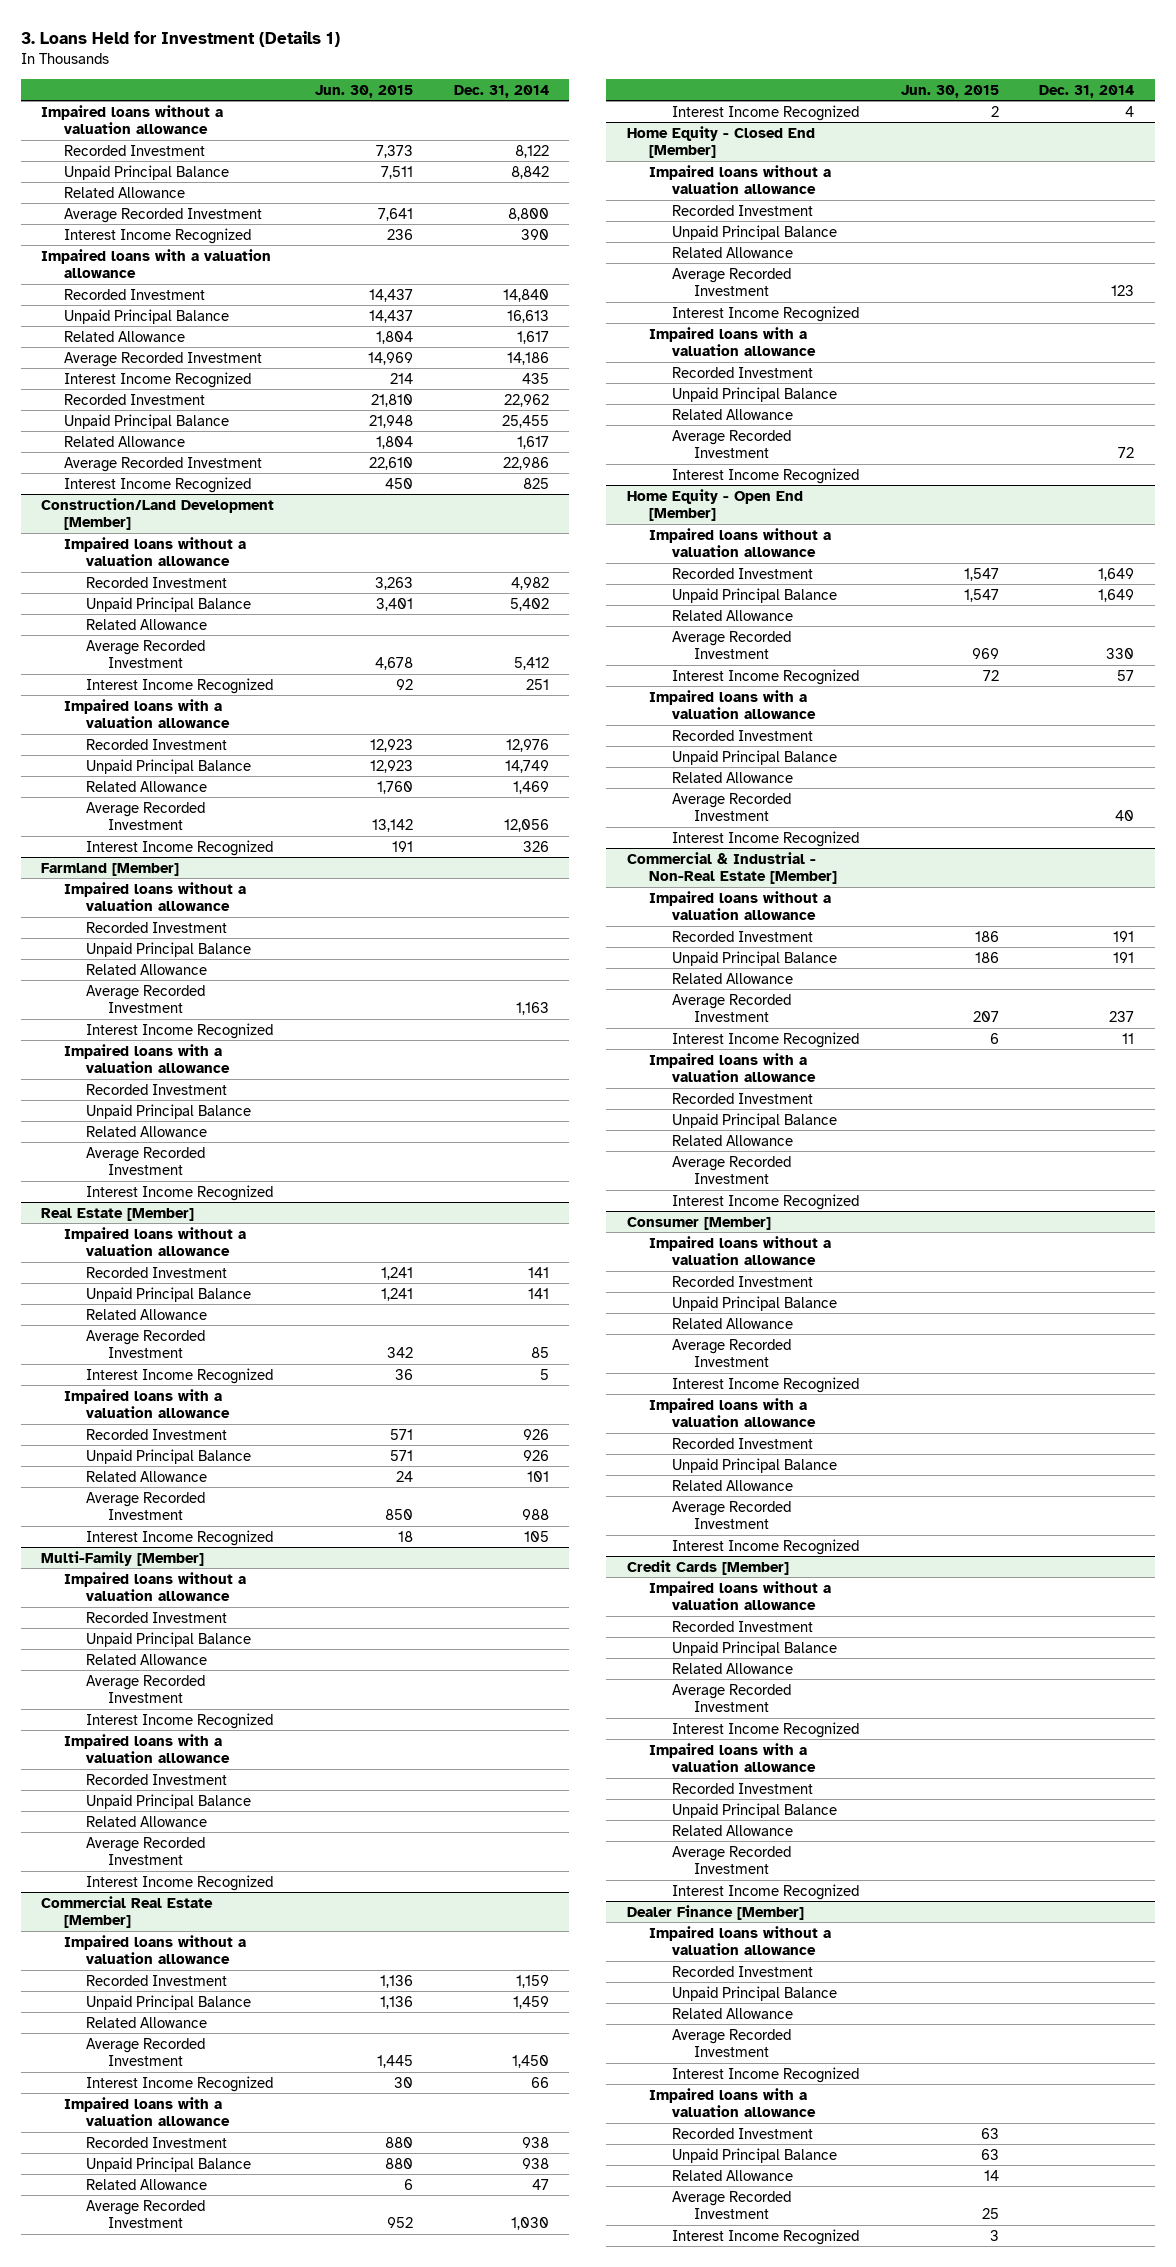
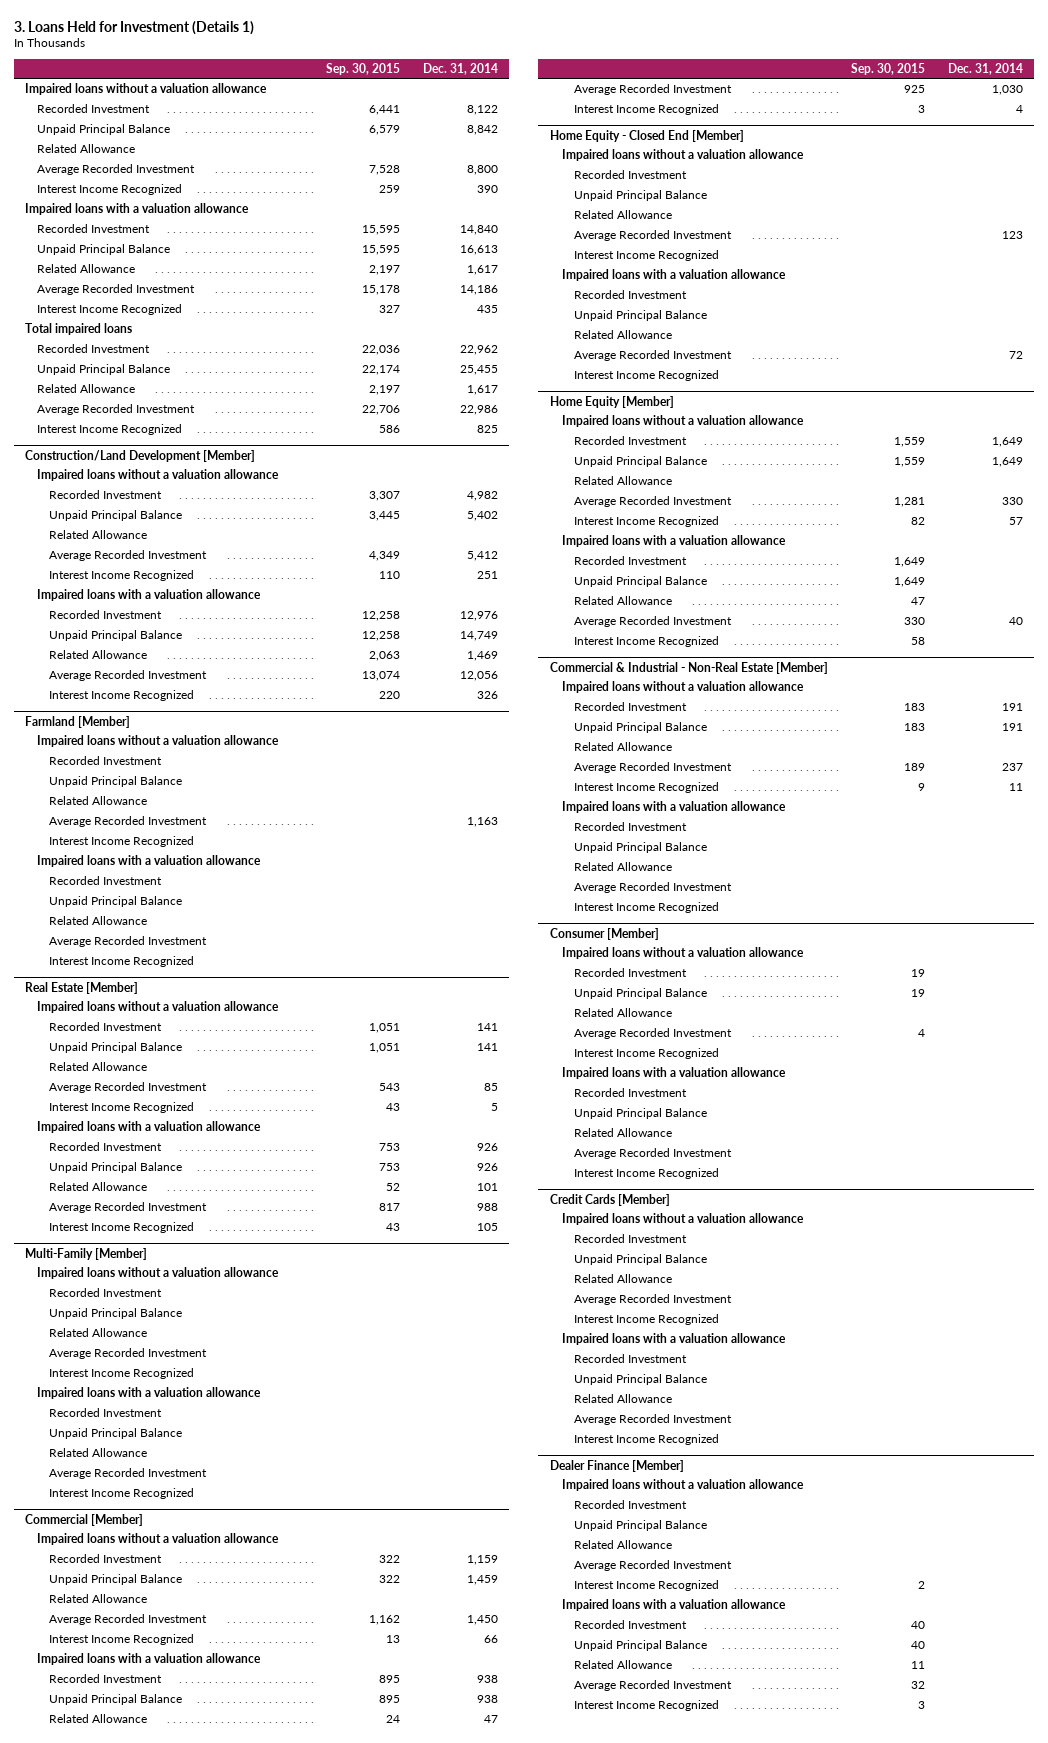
[315,84,414,98] Jun. 30, 2015 -> none
none -> [325,62,400,75] Sep. 30, 2015
none -> [25,322,133,335] Total impaired loans
[41,1895,214,1929] Commercial Real Estate [Member] -> [25,1513,144,1526] Commercial [Member]
[626,488,803,522] Home Equity - Open End [Member] -> [549,395,674,408] Home Equity [Member]

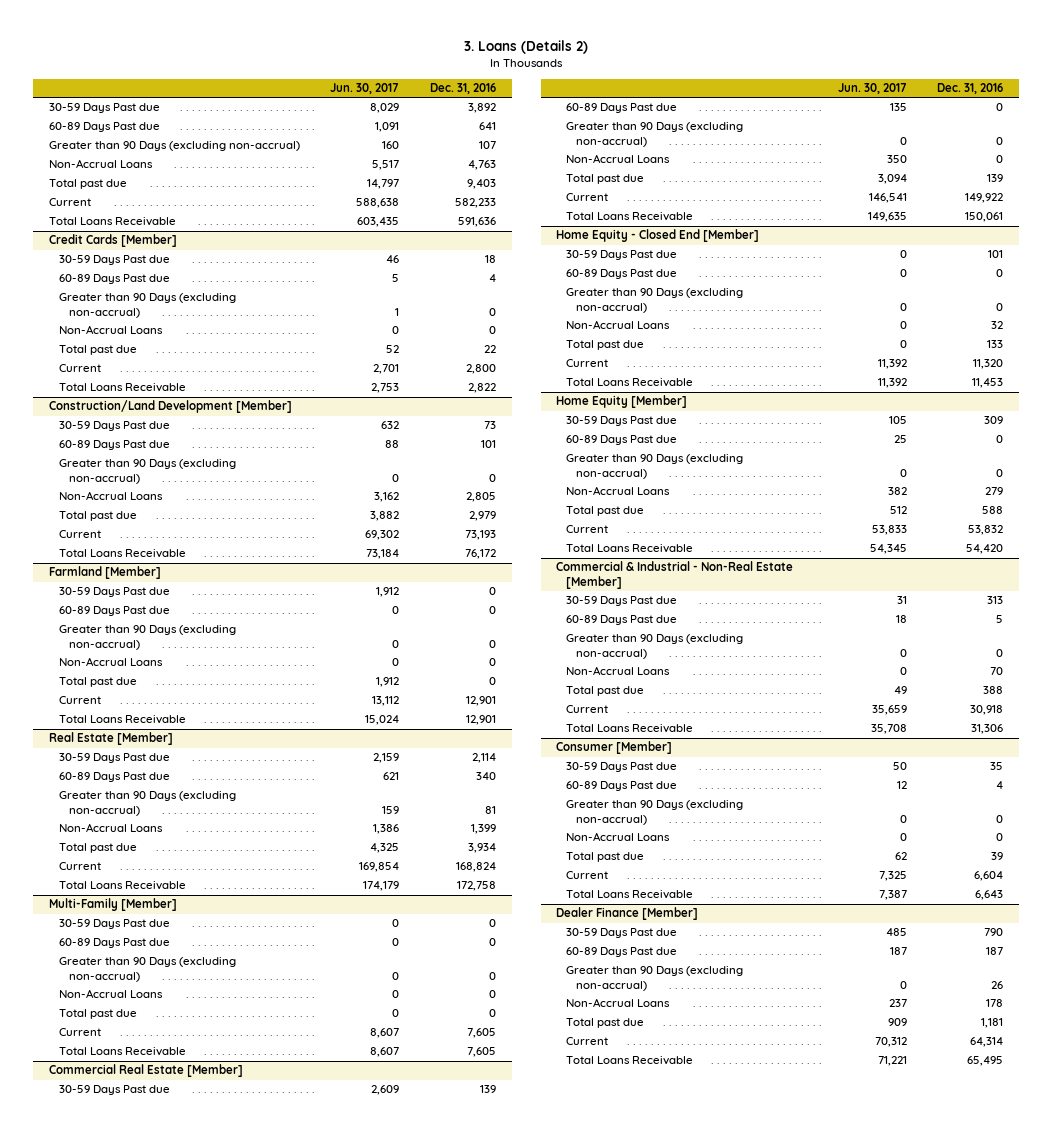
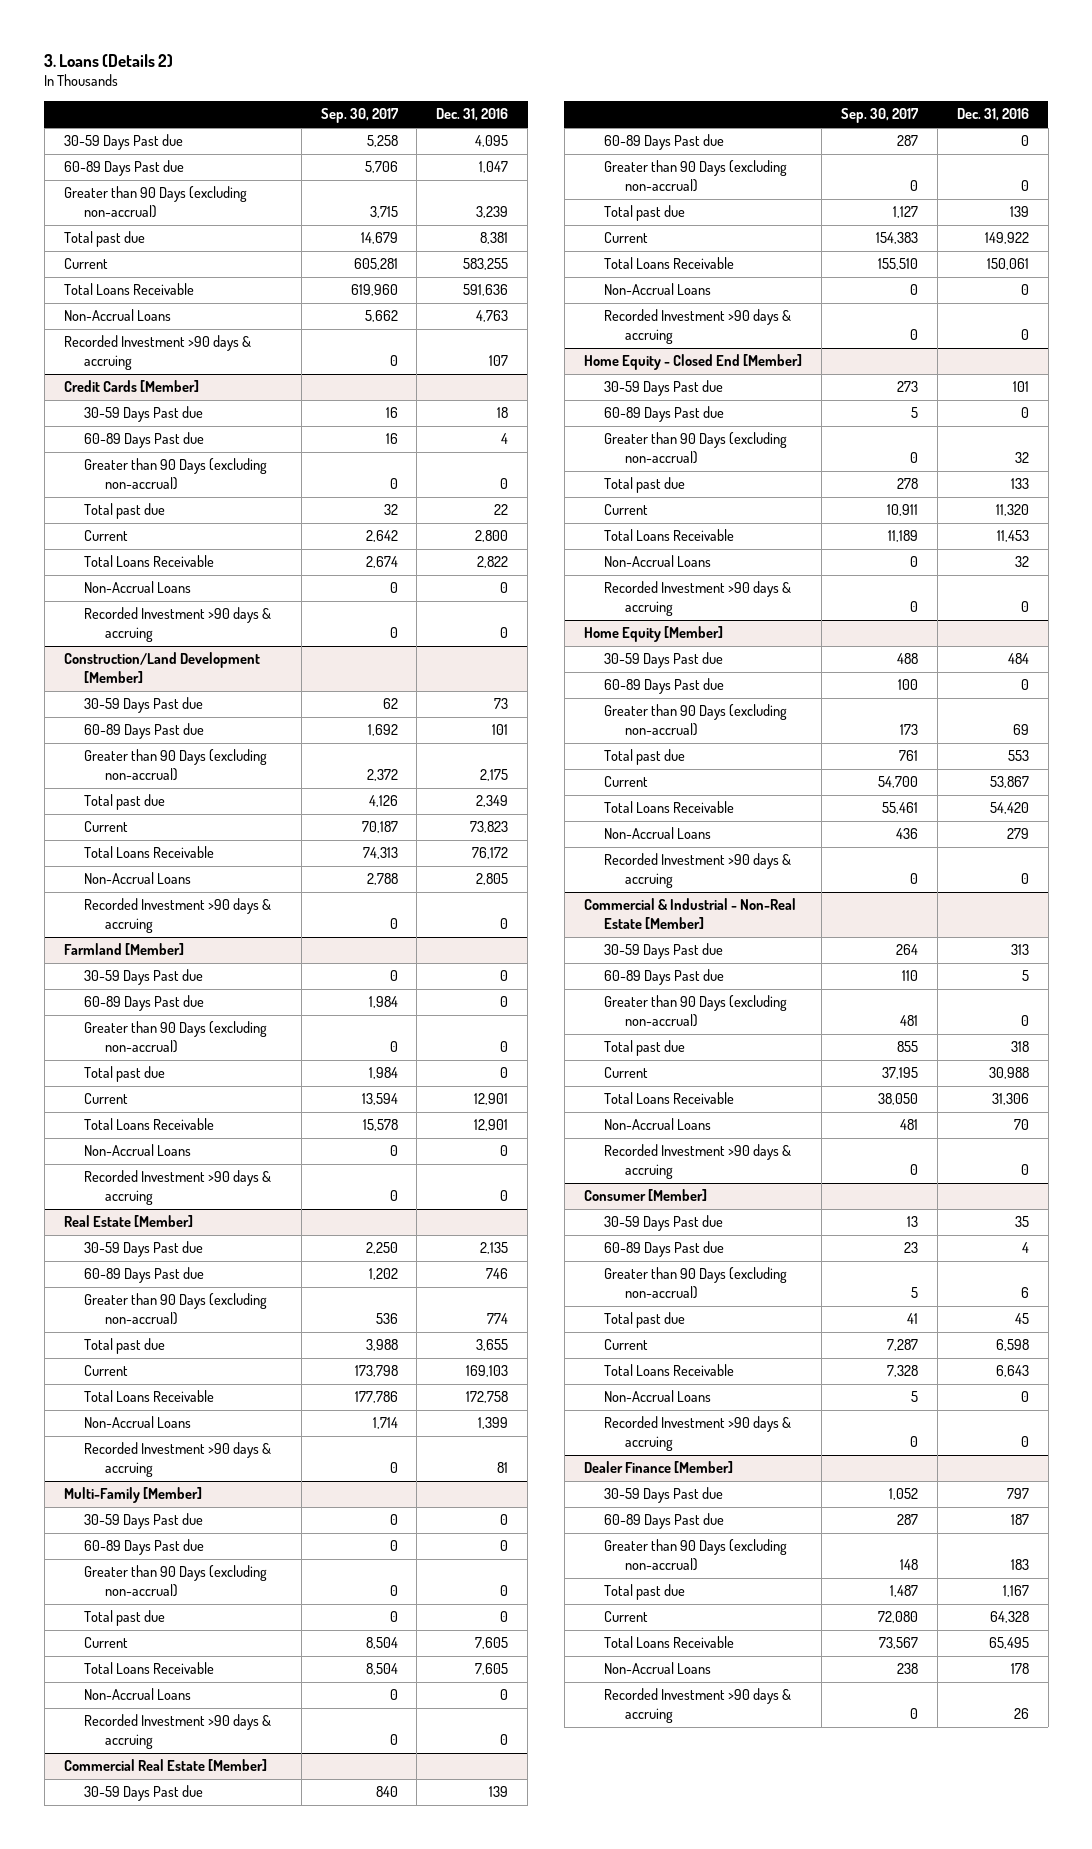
[330,83,400,95] Jun. 30, 2017 -> none
none -> [320,108,399,124] Sep. 30, 2017
[468,103,497,114] 3,892 -> [475,135,509,148] 4,095
[479,122,497,131] 641 -> [479,161,509,174] 1,047
[479,141,497,150] 107 -> [476,205,509,218] 3,239
[467,179,497,190] 9,403 -> [480,232,509,245] 8,381
[455,198,497,209] 582,233 -> [463,258,509,271] 583,255
[48,159,153,169] Non-Accrual Loans -> [63,309,171,322] Non-Accrual Loans
none -> [63,335,251,370] Recorded Investment >90 days & accruing
[58,325,163,335] Non-Accrual Loans -> [84,581,192,594] Non-Accrual Loans
none -> [84,607,272,642] Recorded Investment >90 days & accruing
[489,473,497,482] 0 -> [480,768,509,781] 2,175
[469,511,497,522] 2,979 -> [476,795,509,808] 2,349
[465,530,497,541] 73,193 -> [470,821,509,834] 73,823
[58,491,163,501] Non-Accrual Loans -> [84,872,192,885] Non-Accrual Loans
none -> [84,898,272,933] Recorded Investment >90 days & accruing
[58,657,163,667] Non-Accrual Loans -> [84,1144,192,1157] Non-Accrual Loans
none -> [84,1170,272,1205] Recorded Investment >90 days & accruing
[472,753,497,764] 2,114 -> [480,1242,509,1255] 2,135
[476,772,497,781] 340 -> [486,1268,509,1280] 746
[485,805,497,814] 81 -> [487,1312,509,1324] 774
[468,843,497,854] 3,934 -> [476,1339,509,1352] 3,655
[456,862,497,873] 168,824 -> [466,1365,509,1378] 169,103
[58,823,163,833] Non-Accrual Loans -> [84,1416,192,1429] Non-Accrual Loans
none -> [84,1442,272,1477] Recorded Investment >90 days & accruing
[58,989,163,999] Non-Accrual Loans -> [84,1688,192,1701] Non-Accrual Loans
none -> [84,1714,272,1749] Recorded Investment >90 days & accruing
[565,154,670,164] Non-Accrual Loans -> [604,283,712,296] Non-Accrual Loans
none -> [604,309,792,344] Recorded Investment >90 days & accruing
[996,302,1004,311] 0 -> [1014,451,1029,463] 32
[565,320,670,330] Non-Accrual Loans -> [604,555,712,568] Non-Accrual Loans
none -> [604,581,792,616] Recorded Investment >90 days & accruing
[984,416,1004,425] 309 -> [1007,653,1029,665] 484
[996,468,1004,477] 0 -> [1012,723,1029,735] 69
[982,506,1004,515] 588 -> [1007,750,1029,762] 553
[968,525,1004,536] 53,832 -> [989,776,1029,789] 53,867
[565,486,670,496] Non-Accrual Loans -> [604,827,712,840] Non-Accrual Loans
none -> [604,853,792,888] Recorded Investment >90 days & accruing
[983,686,1004,695] 388 -> [1010,1041,1029,1053] 318
[970,705,1004,716] 30,918 -> [988,1067,1029,1080] 30,988
[565,666,670,676] Non-Accrual Loans -> [604,1118,712,1131] Non-Accrual Loans
none -> [604,1144,792,1179] Recorded Investment >90 days & accruing
[996,814,1004,823] 0 -> [1020,1286,1029,1298] 6
[991,852,1004,861] 39 -> [1014,1313,1029,1325] 45
[974,871,1004,882] 6,604 -> [995,1339,1029,1352] 6,598
[565,832,670,842] Non-Accrual Loans -> [604,1390,712,1403] Non-Accrual Loans
none -> [604,1416,792,1451] Recorded Investment >90 days & accruing
[984,928,1004,937] 790 -> [1006,1488,1029,1500] 797
[991,980,1004,989] 26 -> [1010,1558,1029,1570] 183
[981,1018,1004,1029] 1,181 -> [1002,1585,1029,1598] 1,167
[970,1037,1004,1048] 64,314 -> [989,1611,1029,1624] 64,328
[565,998,670,1008] Non-Accrual Loans -> [604,1662,712,1675] Non-Accrual Loans
none -> [604,1688,792,1723] Recorded Investment >90 days & accruing

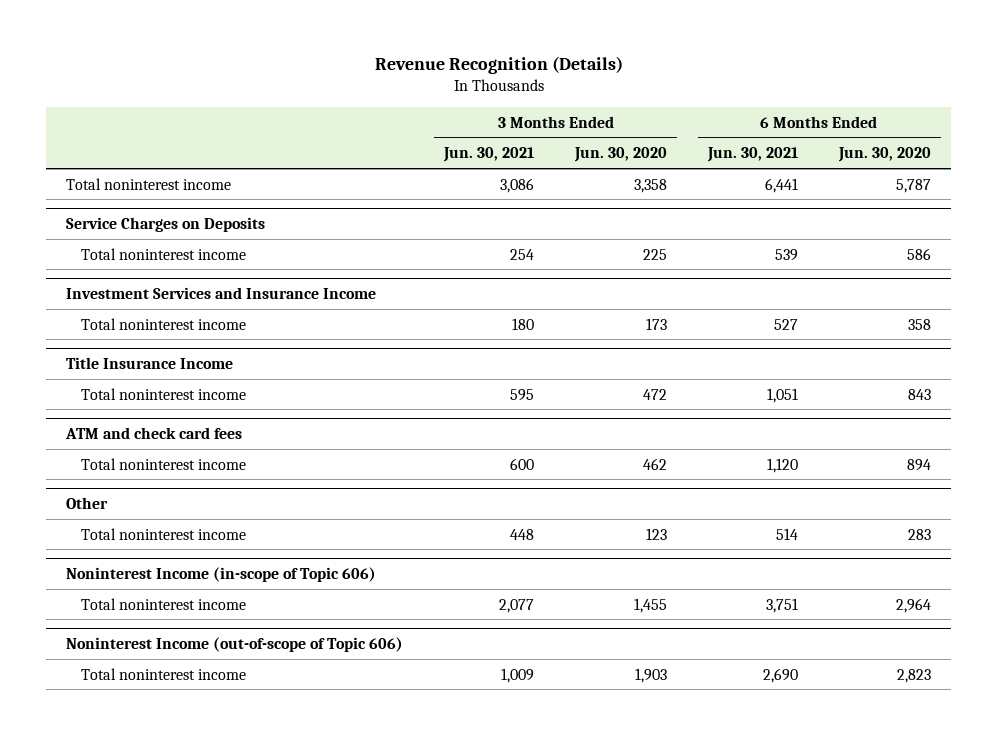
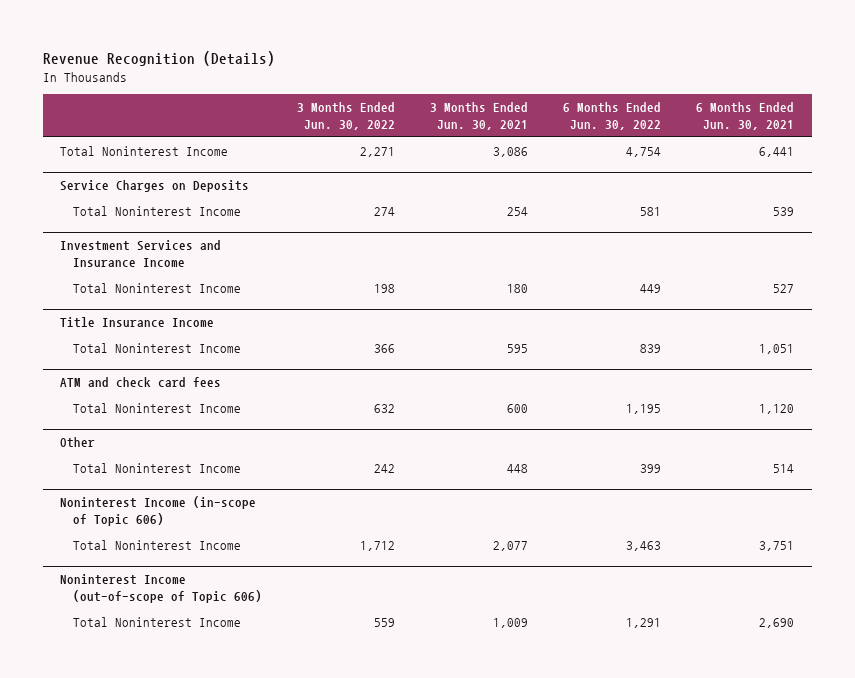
[574,147,668,163] Jun. 30, 2020 -> none
[837,147,931,163] Jun. 30, 2020 -> none
none -> [297,102,396,131] 3 Months Ended Jun. 30, 2022
none -> [563,102,662,131] 6 Months Ended Jun. 30, 2022
[66,177,232,190] Total noninterest income -> [60,146,229,157] Total Noninterest Income
[81,247,247,260] Total noninterest income -> [73,206,242,217] Total Noninterest Income
[81,317,247,330] Total noninterest income -> [73,283,242,294] Total Noninterest Income
[81,387,247,400] Total noninterest income -> [73,343,242,354] Total Noninterest Income
[81,457,247,470] Total noninterest income -> [73,403,242,414] Total Noninterest Income
[81,527,247,540] Total noninterest income -> [73,463,242,474] Total Noninterest Income
[81,597,247,610] Total noninterest income -> [73,540,242,551] Total Noninterest Income
[81,667,247,680] Total noninterest income -> [73,617,242,628] Total Noninterest Income

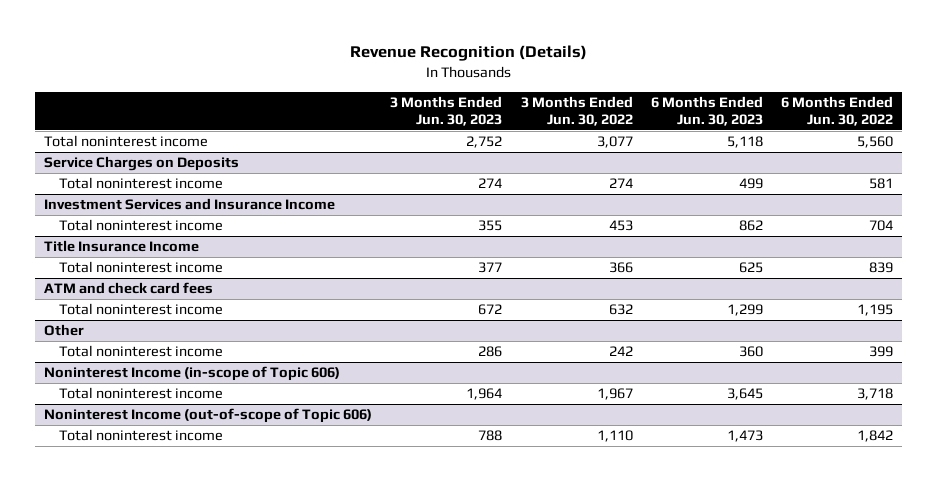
[430,102,529,131] 3 Months Ended Jun. 30, 2021 -> none
[696,102,795,131] 6 Months Ended Jun. 30, 2021 -> none
none -> [390,95,503,126] 3 Months Ended Jun. 30, 2023
none -> [650,95,763,126] 6 Months Ended Jun. 30, 2023
[60,146,229,157] Total Noninterest Income -> [44,135,209,148] Total noninterest income
[360,147,396,158] 2,271 -> [596,136,633,149] 3,077
[626,147,662,158] 4,754 -> [857,136,894,149] 5,560
[73,206,242,217] Total Noninterest Income -> [58,177,223,190] Total noninterest income
[73,283,242,294] Total Noninterest Income -> [58,219,223,232] Total noninterest income
[374,284,396,294] 198 -> [608,220,633,232] 453
[640,284,662,294] 449 -> [869,220,894,232] 704
[73,343,242,354] Total Noninterest Income -> [58,261,223,274] Total noninterest income
[73,403,242,414] Total Noninterest Income -> [58,303,223,316] Total noninterest income
[73,463,242,474] Total Noninterest Income -> [58,345,223,358] Total noninterest income
[73,540,242,551] Total Noninterest Income -> [58,387,223,400] Total noninterest income
[360,541,396,552] 1,712 -> [596,388,633,401] 1,967
[626,541,662,552] 3,463 -> [857,388,894,401] 3,718
[73,617,242,628] Total Noninterest Income -> [58,429,223,442] Total noninterest income
[374,618,396,628] 559 -> [596,430,633,443] 1,110
[626,618,662,629] 1,291 -> [857,430,894,443] 1,842

